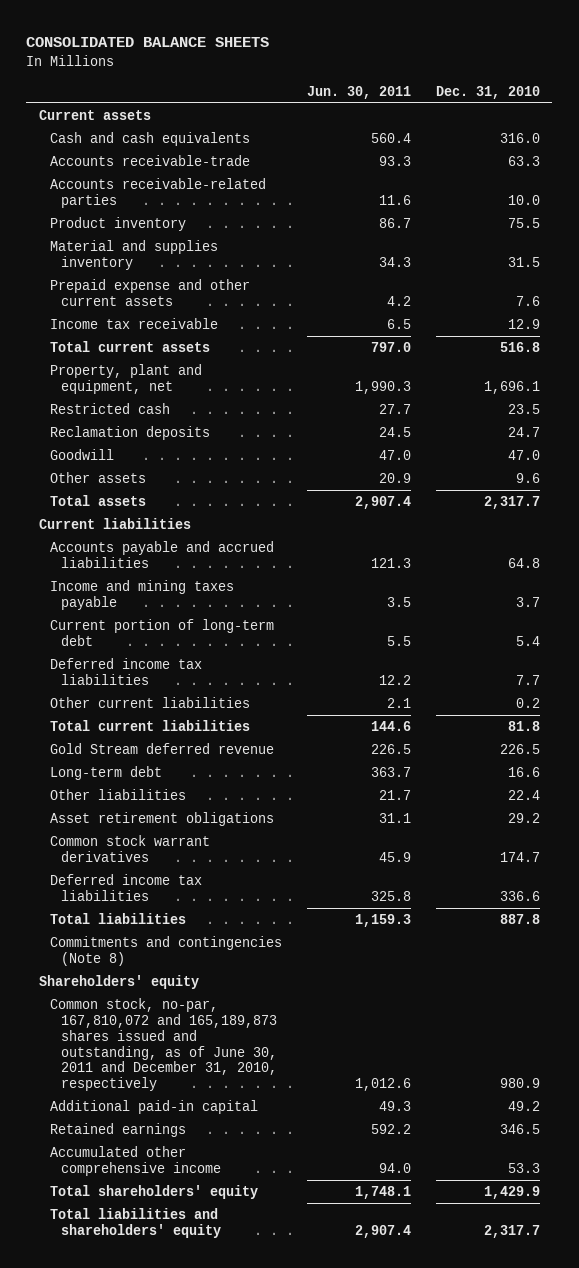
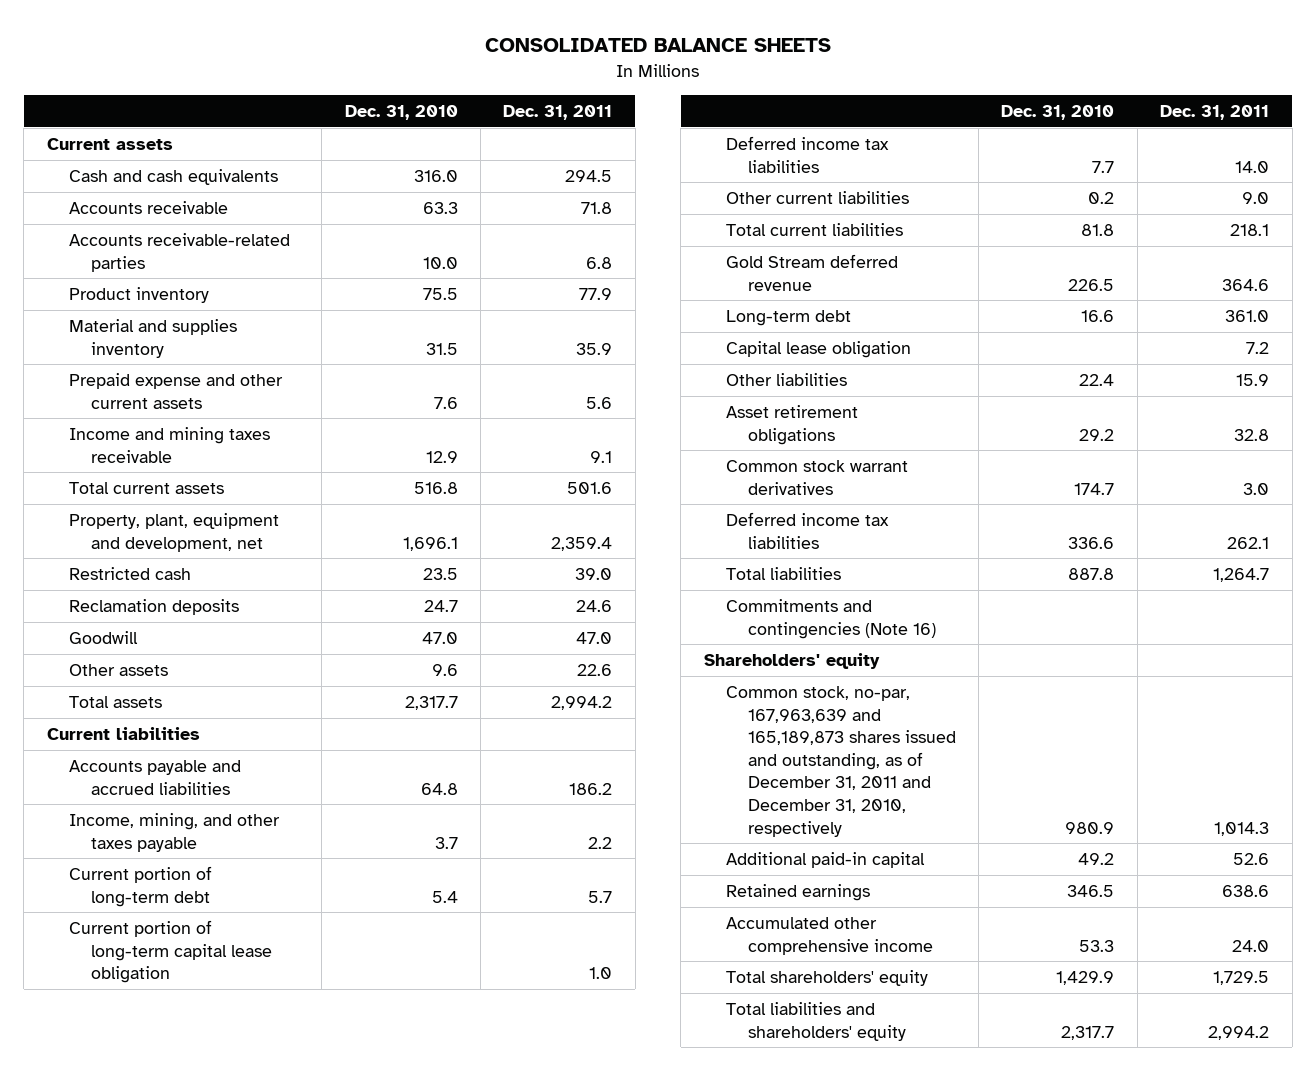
[306,85,411,99] Jun. 30, 2011 -> none
none -> [503,104,613,120] Dec. 31, 2011
[49,155,250,167] Accounts receivable-trade -> [68,201,228,215] Accounts receivable
[49,318,218,330] Income tax receivable -> [68,427,270,463] Income and mining taxes receivable
[49,364,202,394] Property, plant and equipment, net -> [68,513,279,552] Property, plant, equipment and development, net
[49,580,234,610] Income and mining taxes payable -> [68,813,280,852] Income, mining, and other taxes payable
none -> [68,920,272,984] Current portion of long-term capital lease obligation
none -> [725,341,911,359] Capital lease obligation
[49,936,282,966] Commitments and contingencies (Note 8) -> [725,599,936,639] Commitments and contingencies (Note 16)
[49,998,277,1092] Common stock, no-par, 167,810,072 and 165,189,873 shares issued and outstanding, as of June 30, 2011 and December 31, 2010, respectively -> [725,686,956,837] Common stock, no-par, 167,963,639 and 165,189,873 shares issued and outstanding, as of December 31, 2011 and December 31, 2010, respectively

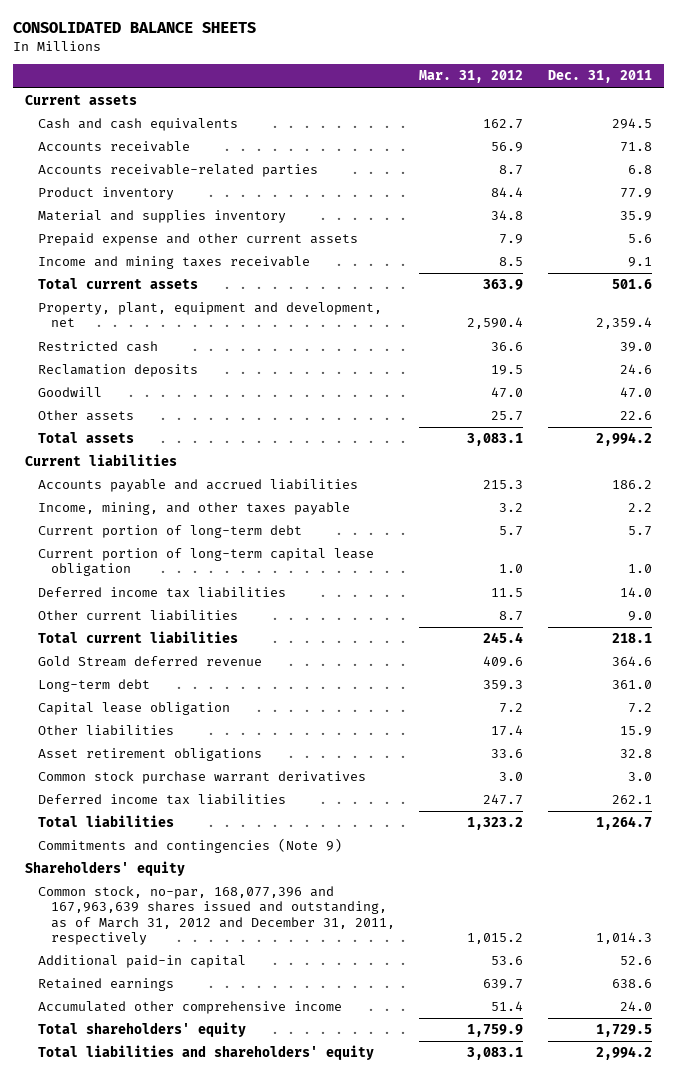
[344,104,458,120] Dec. 31, 2010 -> none
none -> [419,70,524,84] Mar. 31, 2012
[725,460,908,495] Common stock warrant derivatives -> [38,771,367,785] Common stock purchase warrant derivatives
[725,599,936,639] Commitments and contingencies (Note 16) -> [38,838,343,854] Commitments and contingencies (Note 9)
[725,686,956,837] Common stock, no-par, 167,963,639 and 165,189,873 shares issued and outstanding, as of December 31, 2011 and December 31, 2010, respectively -> [38,886,395,945] Common stock, no-par, 168,077,396 and 167,963,639 shares issued and outstanding, as of March 31, 2012 and December 31, 2011, respectively

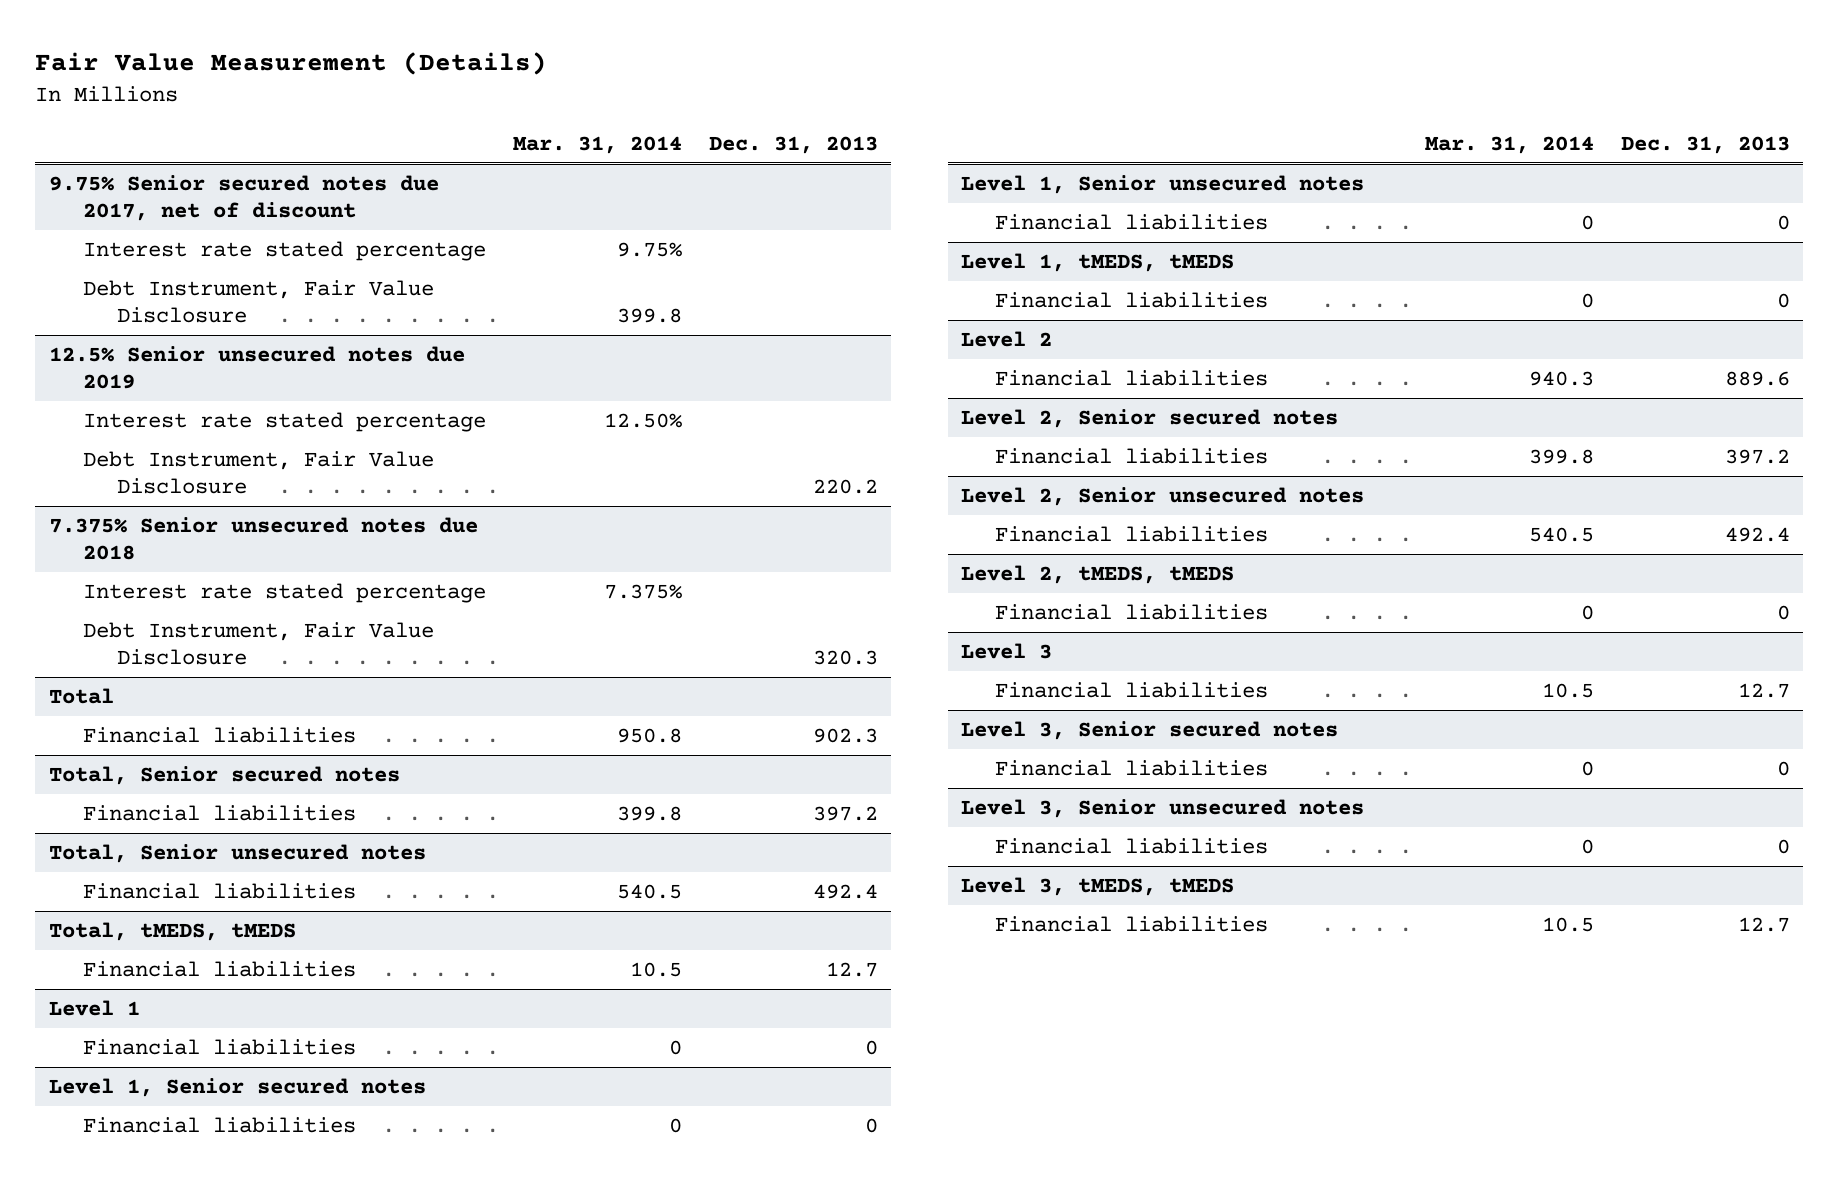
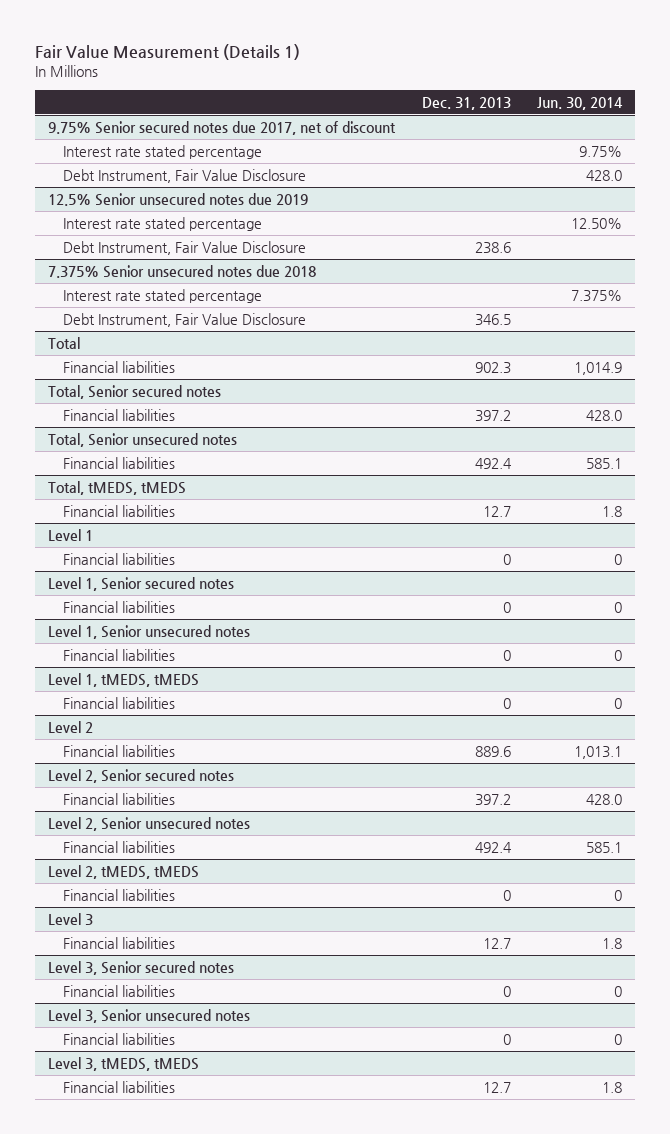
[35,52,548,76] Fair Value Measurement (Details) -> [35,43,301,60] Fair Value Measurement (Details 1)
[512,135,682,154] Mar. 31, 2014 -> none
none -> [536,96,623,110] Jun. 30, 2014
[812,479,878,495] 220.2 -> [474,241,511,254] 238.6
[812,650,878,666] 320.3 -> [474,313,511,326] 346.5

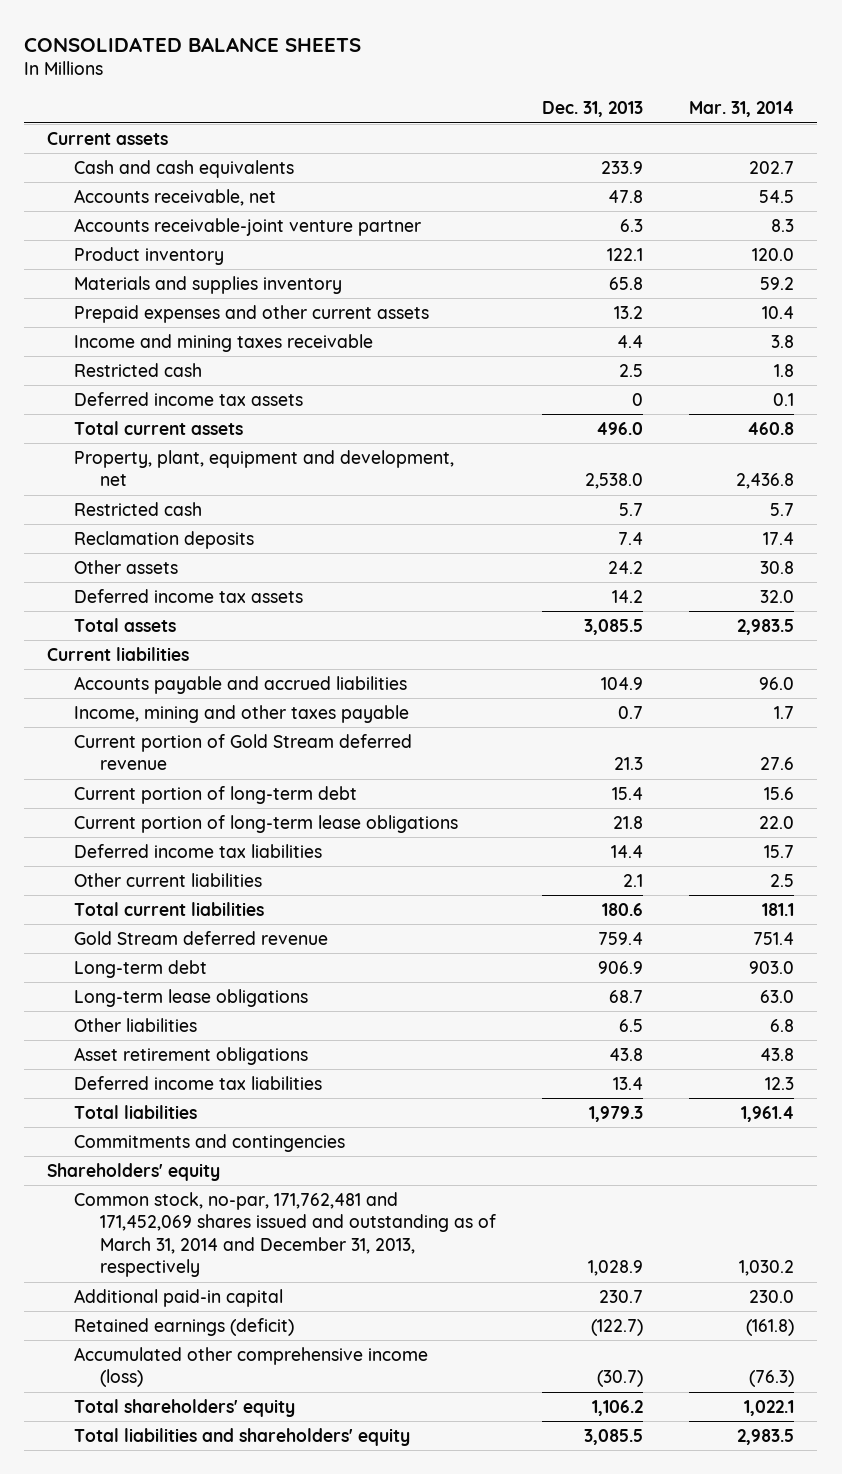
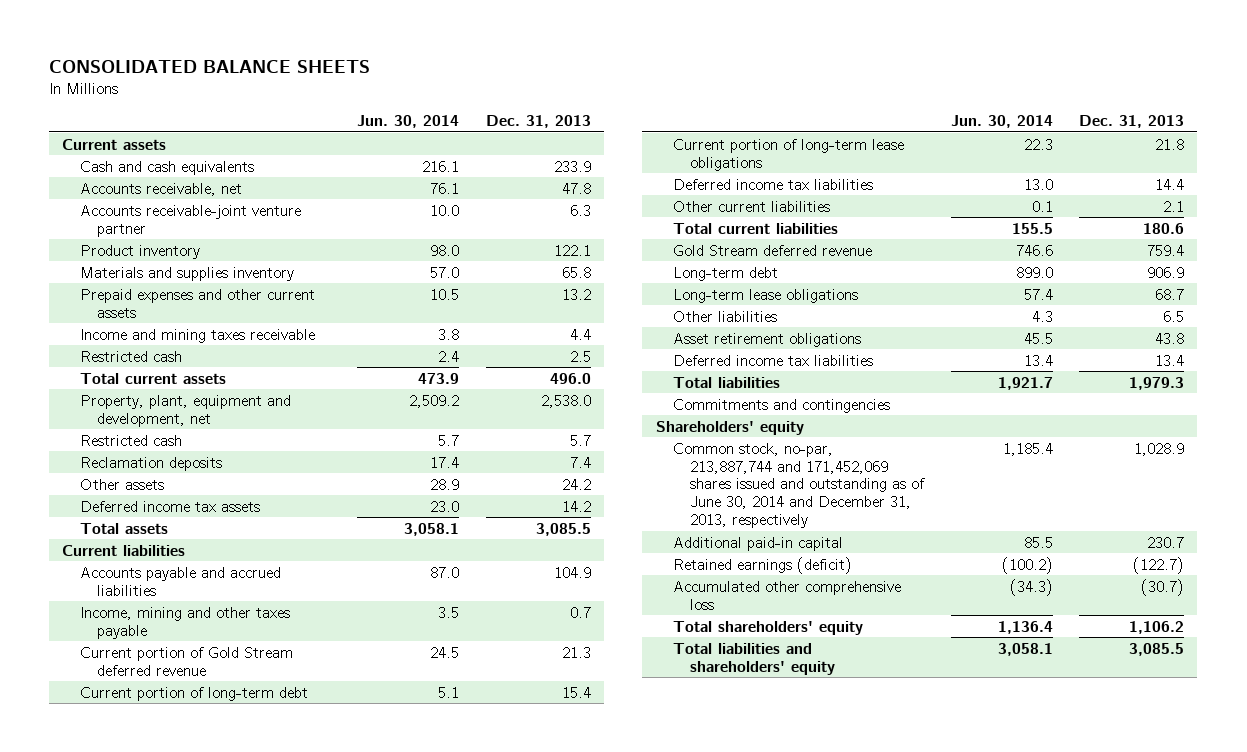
[689,101,795,118] Mar. 31, 2014 -> none
none -> [357,114,460,128] Jun. 30, 2014
[73,391,303,406] Deferred income tax assets -> none
[73,1191,496,1278] Common stock, no-par, 171,762,481 and 171,452,069 shares issued and outstanding as of March 31, 2014 and December 31, 2013, respectively -> [672,442,926,529] Common stock, no-par, 213,887,744 and 171,452,069 shares issued and outstanding as of June 30, 2014 and December 31, 2013, respectively
[73,1346,428,1388] Accumulated other comprehensive income (loss) -> [672,580,901,610] Accumulated other comprehensive loss

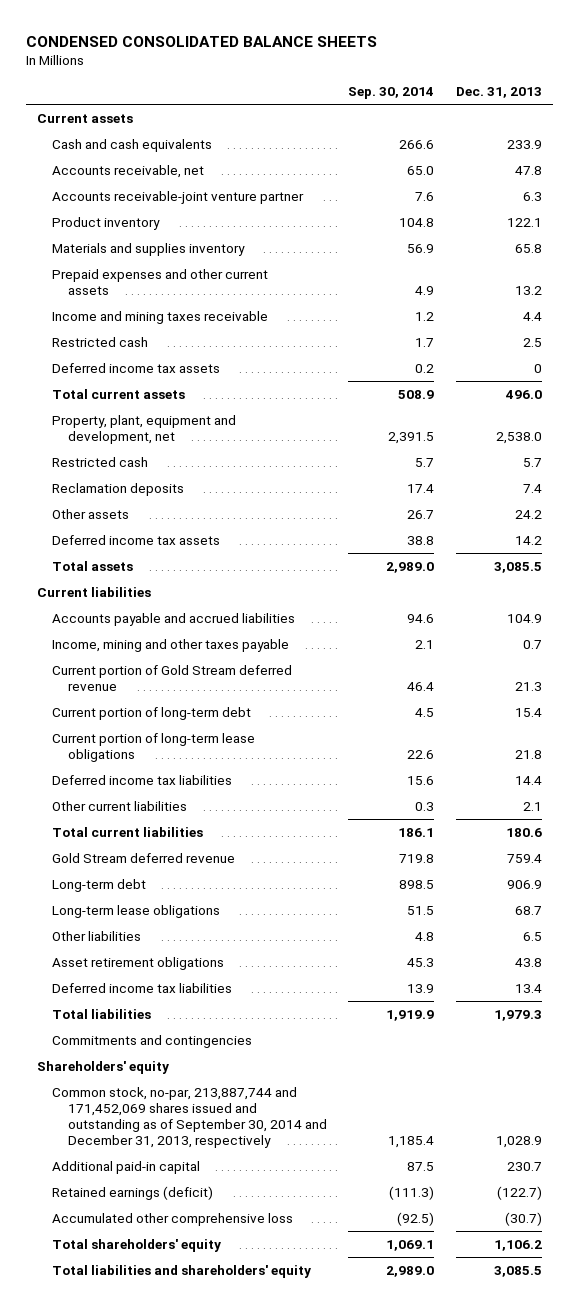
[49,59,371,73] CONSOLIDATED BALANCE SHEETS -> [26,36,378,48] CONDENSED CONSOLIDATED BALANCE SHEETS
[357,114,460,128] Jun. 30, 2014 -> none
none -> [348,87,435,100] Sep. 30, 2014
none -> [52,362,221,373] Deferred income tax assets
[672,442,926,529] Common stock, no-par, 213,887,744 and 171,452,069 shares issued and outstanding as of June 30, 2014 and December 31, 2013, respectively -> [52,1086,327,1148] Common stock, no-par, 213,887,744 and 171,452,069 shares issued and outstanding as of September 30, 2014 and December 31, 2013, respectively

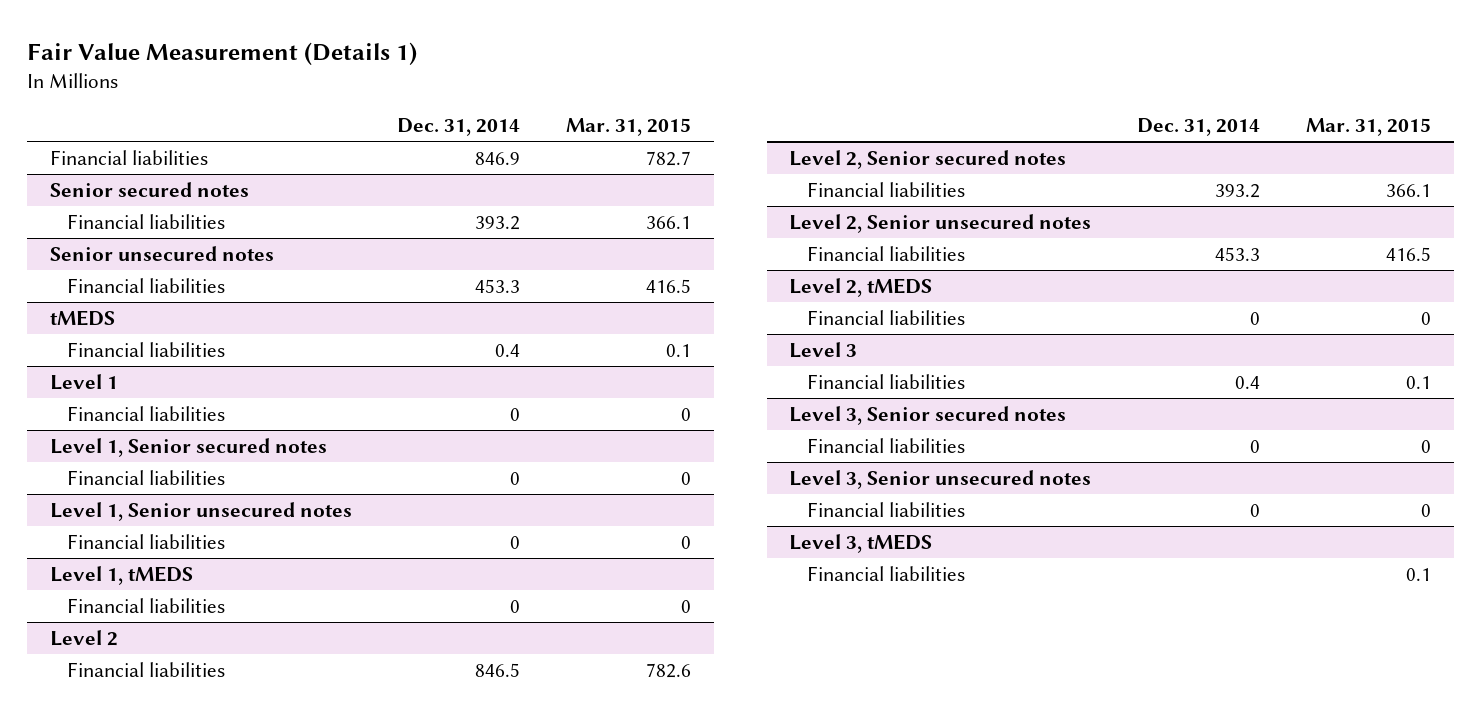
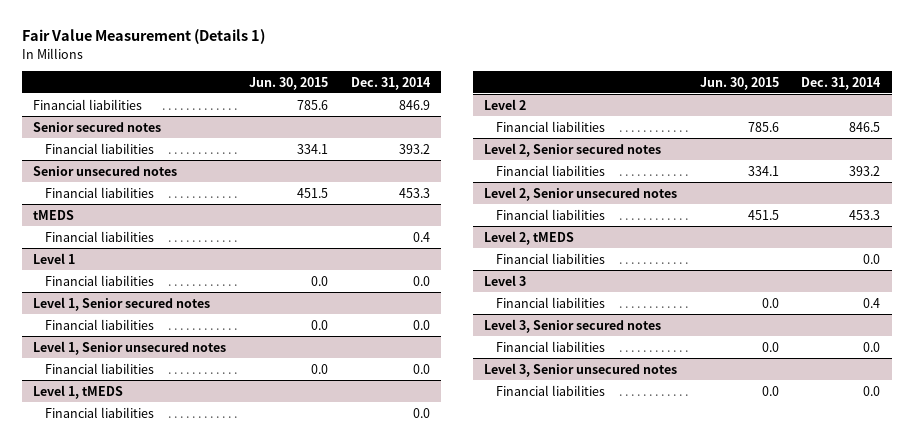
[566,118,692,137] Mar. 31, 2015 -> none
none -> [248,76,328,90] Jun. 30, 2015
[510,407,521,421] 0 -> [412,275,430,286] 0.0
[510,471,521,485] 0 -> [412,319,430,330] 0.0
[510,535,521,549] 0 -> [412,363,430,374] 0.0
[510,599,521,613] 0 -> [412,407,430,418] 0.0
[1250,311,1261,325] 0 -> [863,253,881,264] 0.0
[1250,439,1261,453] 0 -> [863,341,881,352] 0.0
[789,533,933,553] Level 3, tMEDS -> none
[807,565,966,581] Financial liabilities -> none
[1250,503,1261,517] 0 -> [863,385,881,396] 0.0

